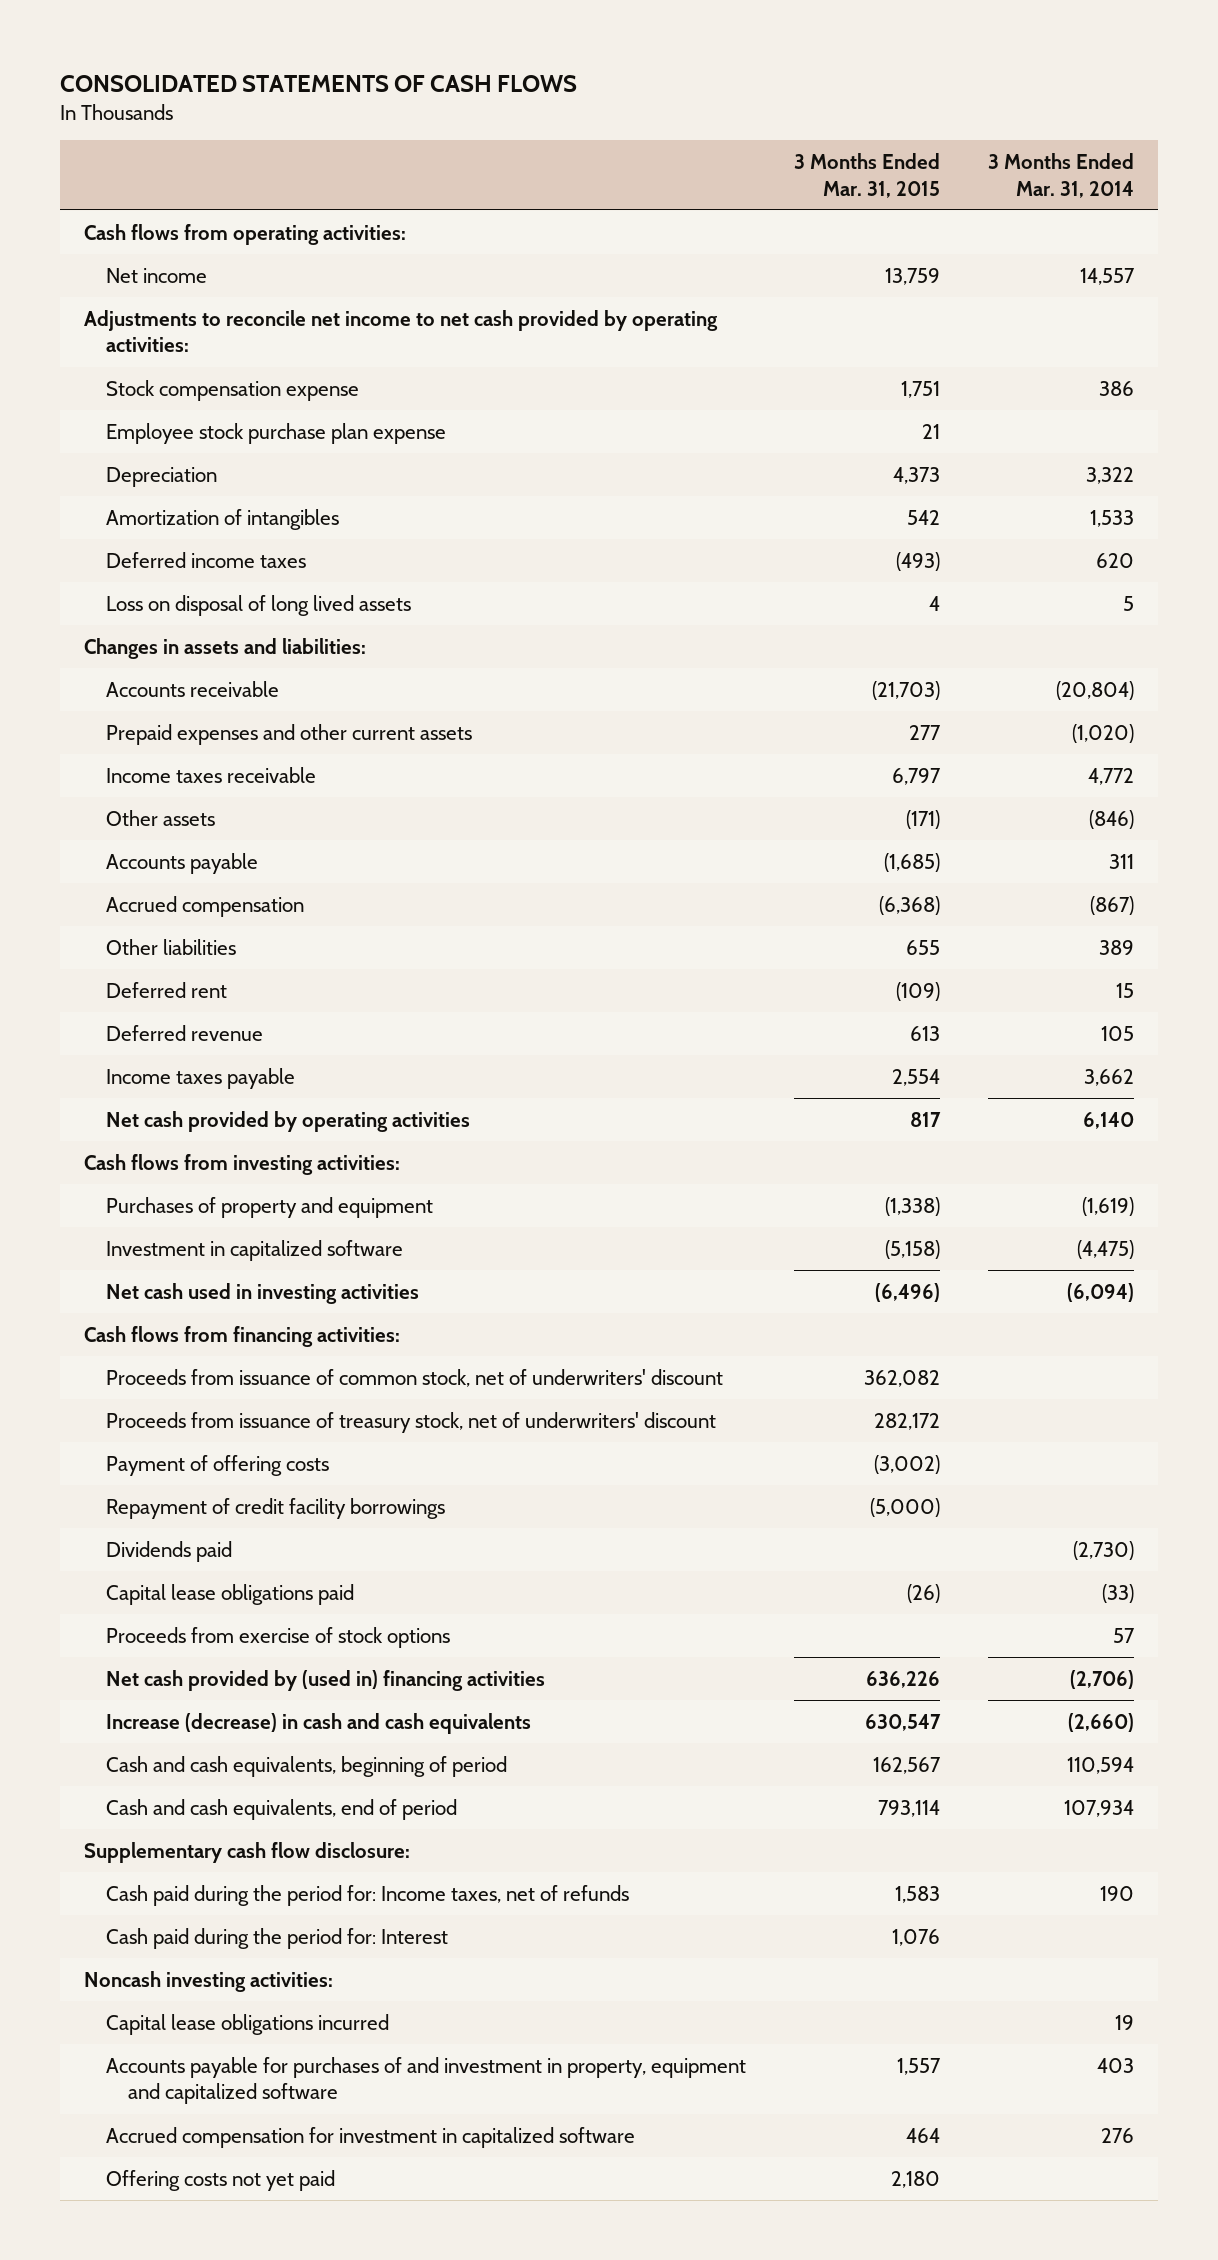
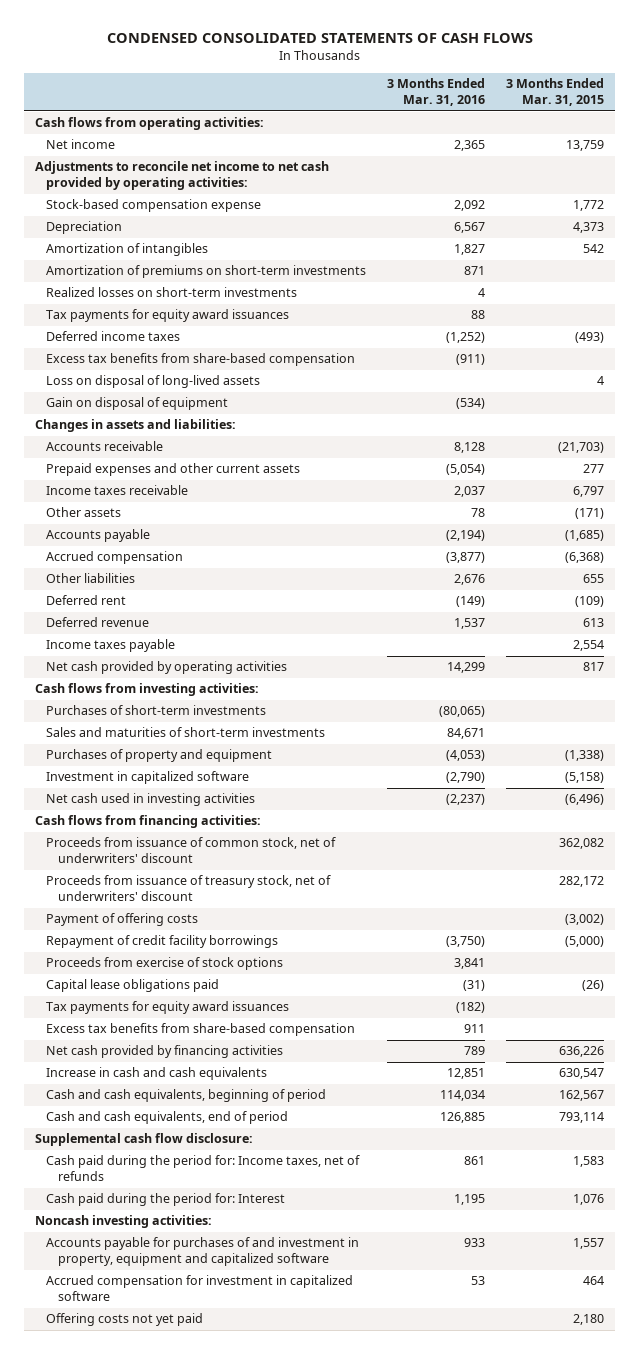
[59,74,577,92] CONSOLIDATED STATEMENTS OF CASH FLOWS -> [106,33,533,44] CONDENSED CONSOLIDATED STATEMENTS OF CASH FLOWS
[988,153,1135,198] 3 Months Ended Mar. 31, 2014 -> none
none -> [387,78,486,107] 3 Months Ended Mar. 31, 2016
[105,422,446,444] Employee stock purchase plan expense -> none
[105,379,359,401] Stock compensation expense -> [46,199,262,213] Stock-based compensation expense
[900,380,940,398] 1,751 -> [573,200,605,212] 1,772
none -> [46,265,367,279] Amortization of premiums on short-term investments
none -> [46,287,298,298] Realized losses on short-term investments
none -> [46,309,290,323] Tax payments for equity award issuances
none -> [46,353,356,367] Excess tax benefits from share-based compensation
[105,594,411,616] Loss on disposal of long lived assets -> [46,375,261,389] Loss on disposal of long-lived assets
none -> [46,397,229,411] Gain on disposal of equipment
none -> [46,705,267,716] Purchases of short-term investments
none -> [46,727,326,738] Sales and maturities of short-term investments
[105,1540,232,1562] Dividends paid -> none
[105,1583,354,1605] Capital lease obligations paid -> [46,979,220,993] Capital lease obligations paid
none -> [46,1001,290,1015] Tax payments for equity award issuances
none -> [46,1023,356,1037] Excess tax benefits from share-based compensation
[105,1669,545,1691] Net cash provided by (used in) financing activities -> [46,1045,284,1059] Net cash provided by financing activities
[105,1712,531,1734] Increase (decrease) in cash and cash equivalents -> [46,1067,268,1081] Increase in cash and cash equivalents
[83,1841,410,1863] Supplementary cash flow disclosure: -> [34,1133,253,1147] Supplemental cash flow disclosure:
[105,2013,389,2035] Capital lease obligations incurred -> none

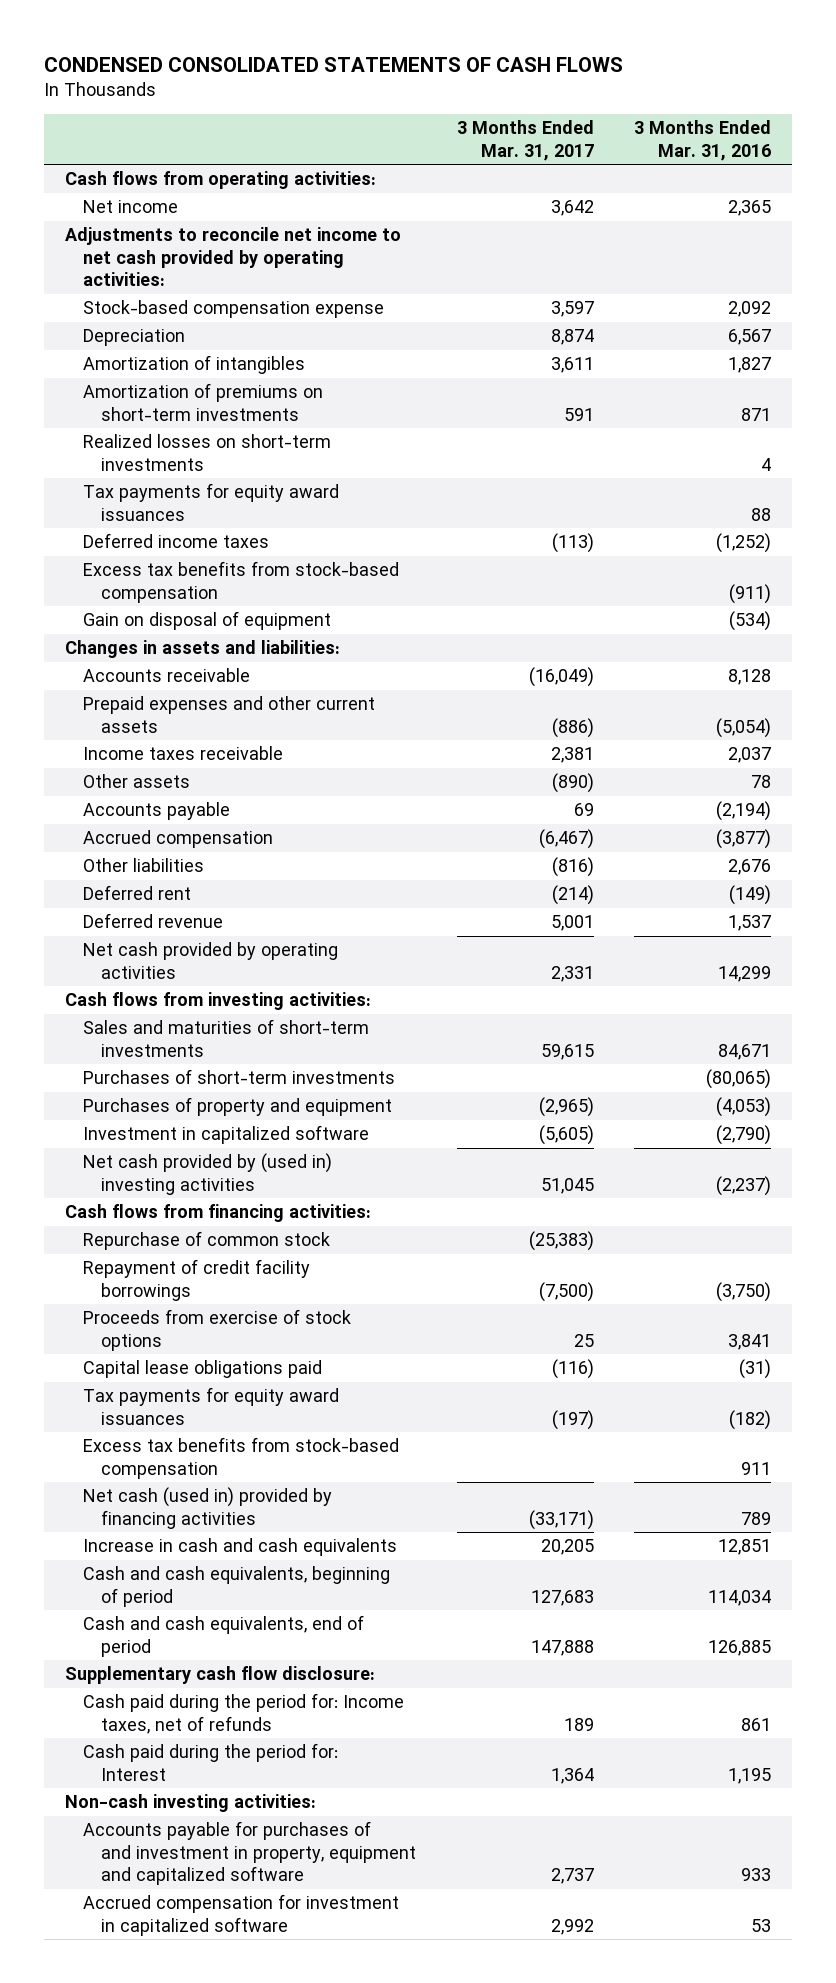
[506,78,605,107] 3 Months Ended Mar. 31, 2015 -> none
none -> [456,120,594,161] 3 Months Ended Mar. 31, 2017
[46,375,261,389] Loss on disposal of long-lived assets -> none
[46,353,356,367] Excess tax benefits from share-based compensation -> [82,561,399,603] Excess tax benefits from stock-based compensation
[46,639,176,653] Income taxes payable -> none
[46,705,267,716] Purchases of short-term investments -> [82,1069,395,1085] Purchases of short-term investments
[46,793,256,807] Net cash used in investing activities -> [82,1153,332,1195] Net cash provided by (used in) investing activities
[46,837,337,864] Proceeds from issuance of common stock, net of underwriters' discount -> none
[46,875,332,902] Proceeds from issuance of treasury stock, net of underwriters' discount -> none
[46,913,199,927] Payment of offering costs -> none
none -> [82,1231,330,1251] Repurchase of common stock
[46,1023,356,1037] Excess tax benefits from share-based compensation -> [82,1437,399,1479] Excess tax benefits from stock-based compensation
[46,1045,284,1059] Net cash provided by financing activities -> [82,1487,332,1529] Net cash (used in) provided by financing activities
[34,1133,253,1147] Supplemental cash flow disclosure: -> [64,1666,375,1685] Supplementary cash flow disclosure:
[34,1215,212,1229] Noncash investing activities: -> [64,1794,316,1813] Non-cash investing activities:
[46,1313,204,1327] Offering costs not yet paid -> none

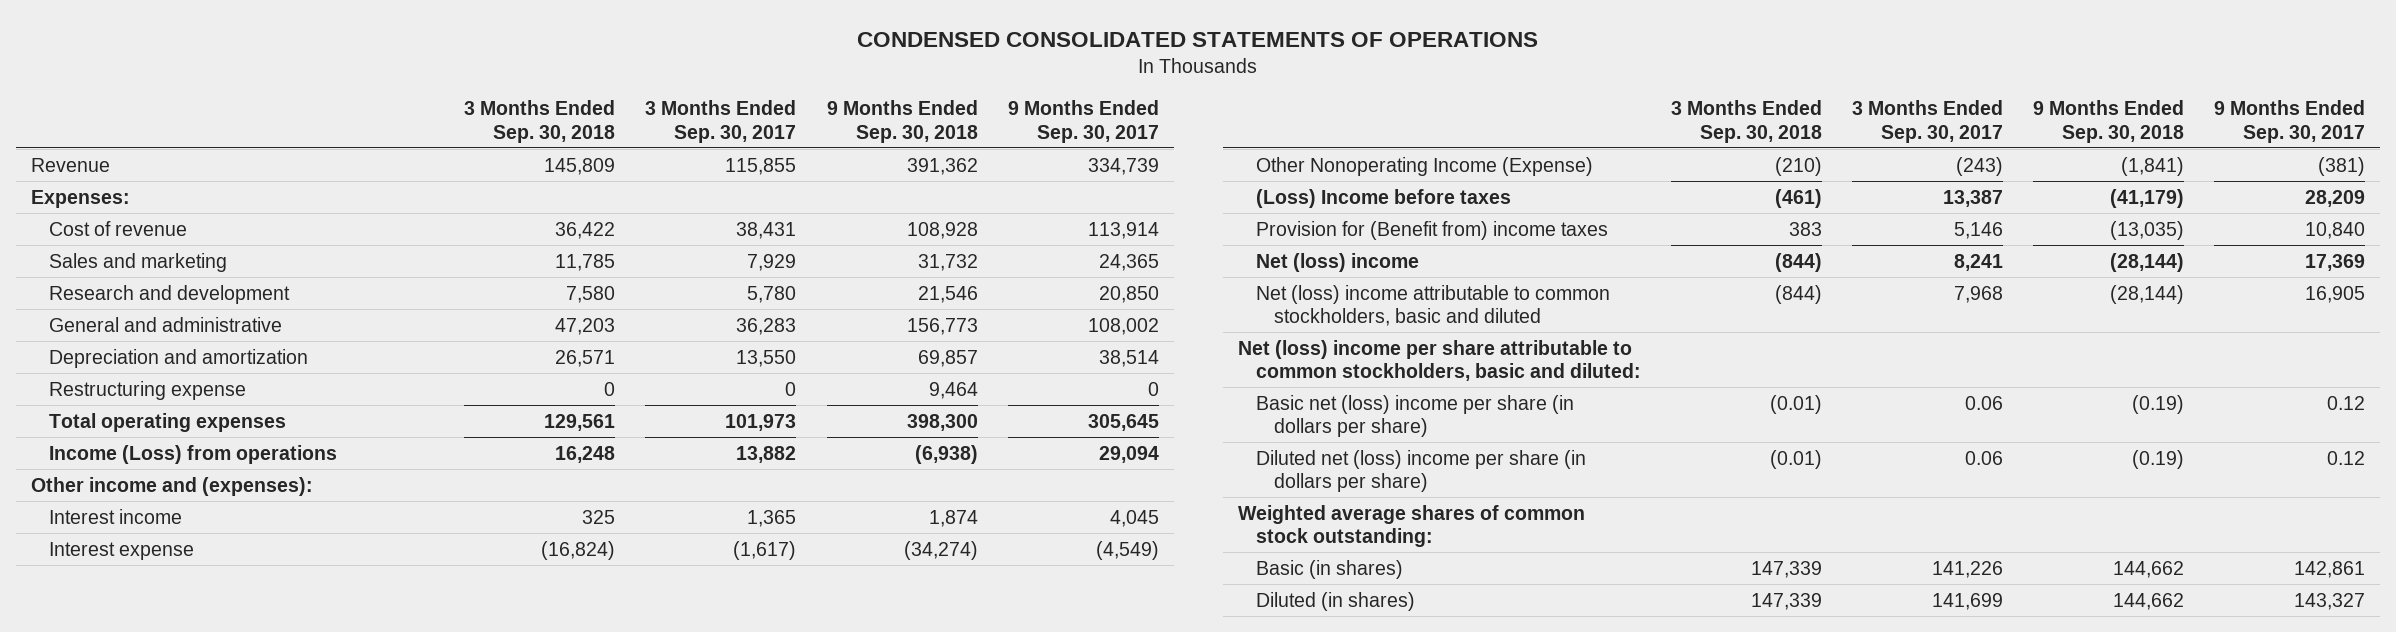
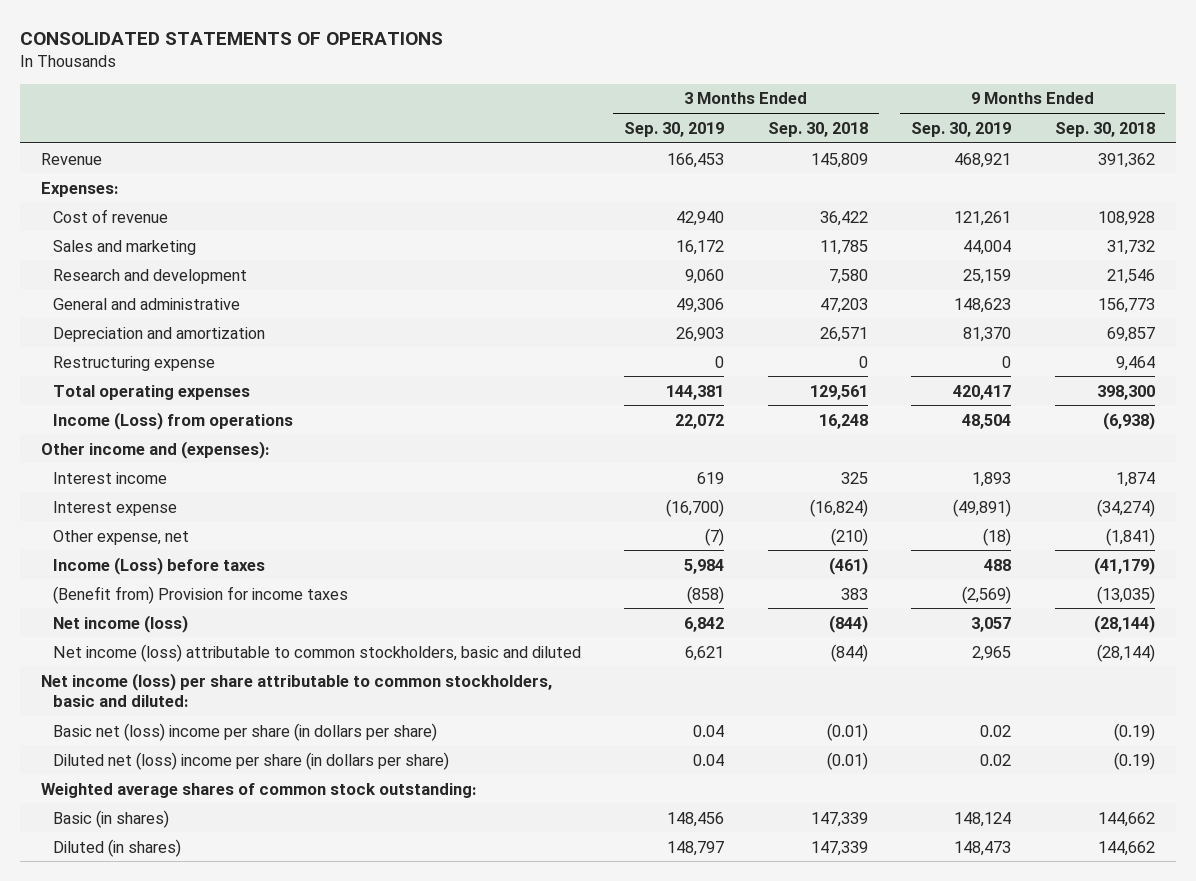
[857,31,1539,47] CONDENSED CONSOLIDATED STATEMENTS OF OPERATIONS -> [19,32,443,46] CONSOLIDATED STATEMENTS OF OPERATIONS
[645,100,797,143] 3 Months Ended Sep. 30, 2017 -> none
[1007,100,1159,143] 9 Months Ended Sep. 30, 2017 -> none
none -> [624,121,725,137] Sep. 30, 2019
none -> [911,121,1012,137] Sep. 30, 2019
[1256,156,1594,176] Other Nonoperating Income (Expense) -> [52,529,189,545] Other expense, net
[1256,188,1512,208] (Loss) Income before taxes -> [52,556,265,575] Income (Loss) before taxes
[1256,220,1609,240] Provision for (Benefit from) income taxes -> [52,585,348,604] (Benefit from) Provision for income taxes
[1256,252,1420,272] Net (loss) income -> [52,614,188,633] Net income (loss)
[1256,284,1611,326] Net (loss) income attributable to common stockholders, basic and diluted -> [52,643,581,662] Net income (loss) attributable to common stockholders, basic and diluted
[1237,339,1642,381] Net (loss) income per share attributable to common stockholders, basic and diluted: -> [41,672,553,708] Net income (loss) per share attributable to common stockholders, basic and diluted:

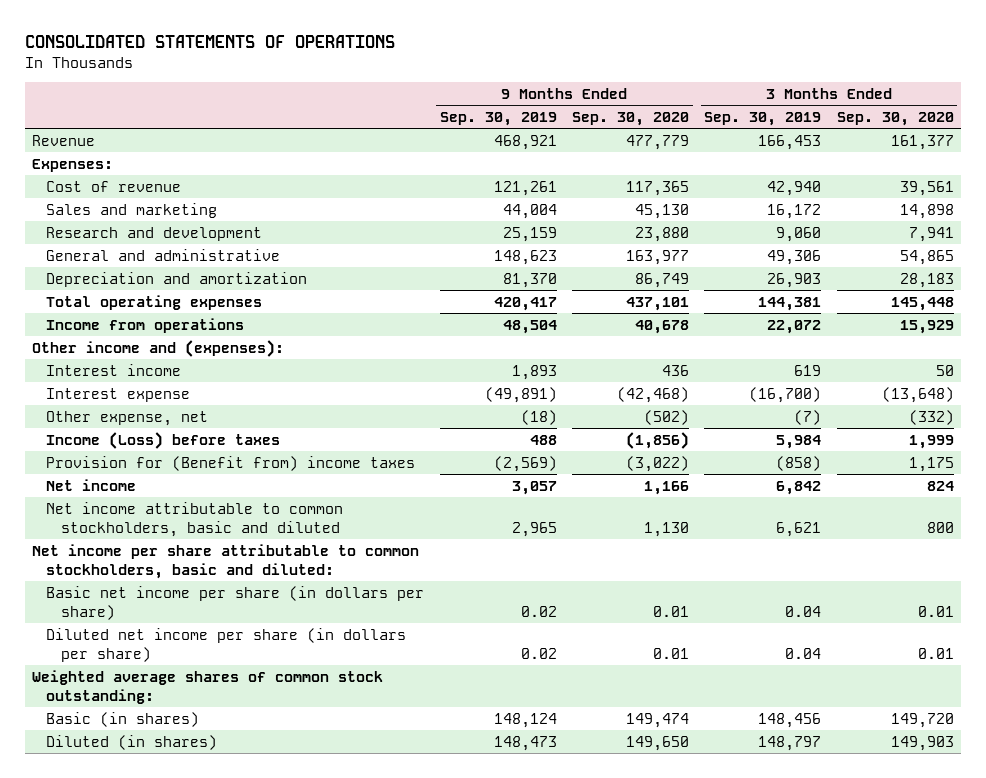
[767,121,868,137] Sep. 30, 2018 -> none
[1054,121,1155,137] Sep. 30, 2018 -> none
none -> [572,112,690,127] Sep. 30, 2020
none -> [836,112,954,127] Sep. 30, 2020
[52,355,215,371] Restructuring expense -> none
[52,411,293,430] Income (Loss) from operations -> [46,317,245,333] Income from operations
[52,585,348,604] (Benefit from) Provision for income taxes -> [46,455,416,471] Provision for (Benefit from) income taxes
[52,614,188,633] Net income (loss) -> [46,478,137,491] Net income
[52,643,581,662] Net income (loss) attributable to common stockholders, basic and diluted -> [46,501,344,537] Net income attributable to common stockholders, basic and diluted
[41,672,553,708] Net income (loss) per share attributable to common stockholders, basic and diluted: -> [32,543,420,579] Net income per share attributable to common stockholders, basic and diluted:
[52,722,437,741] Basic net (loss) income per share (in dollars per share) -> [46,585,425,620] Basic net income per share (in dollars per share)
[52,751,449,770] Diluted net (loss) income per share (in dollars per share) -> [46,627,407,662] Diluted net income per share (in dollars per share)

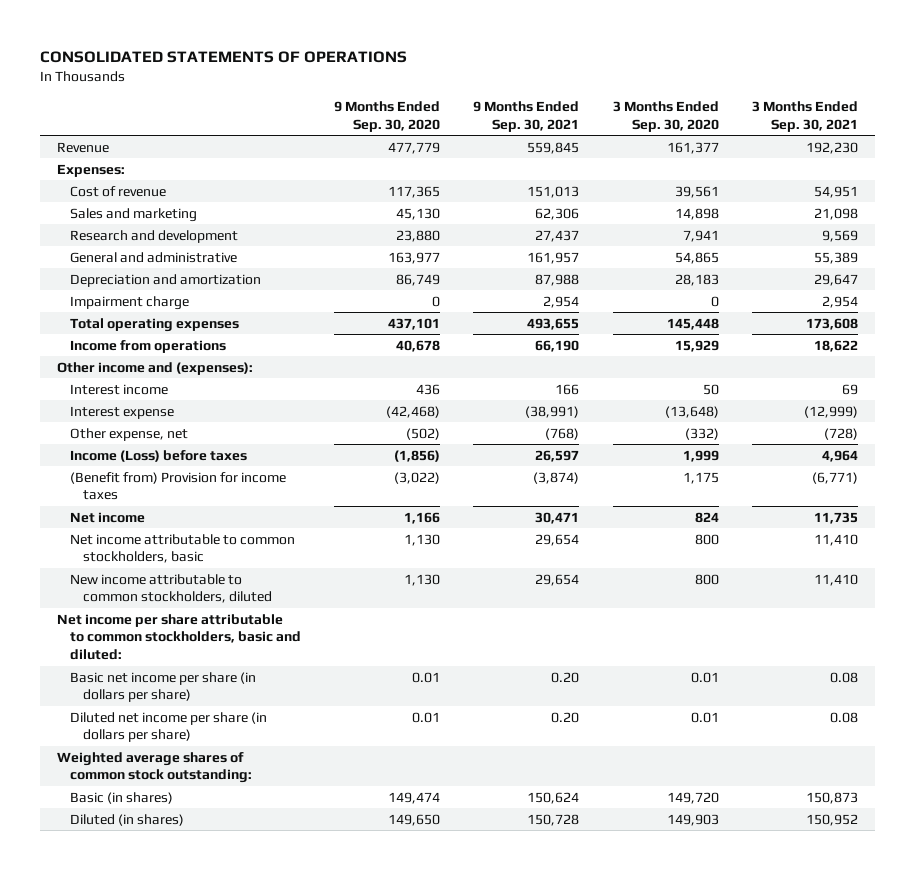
[439,112,557,127] Sep. 30, 2019 -> none
[704,112,822,127] Sep. 30, 2019 -> none
none -> [473,101,580,132] 9 Months Ended Sep. 30, 2021
none -> [752,101,859,132] 3 Months Ended Sep. 30, 2021
none -> [69,295,189,310] Impairment charge
[46,455,416,471] Provision for (Benefit from) income taxes -> [69,471,286,501] (Benefit from) Provision for income taxes
[46,501,344,537] Net income attributable to common stockholders, basic and diluted -> [69,533,295,564] Net income attributable to common stockholders, basic
none -> [69,573,272,604] New income attributable to common stockholders, diluted

